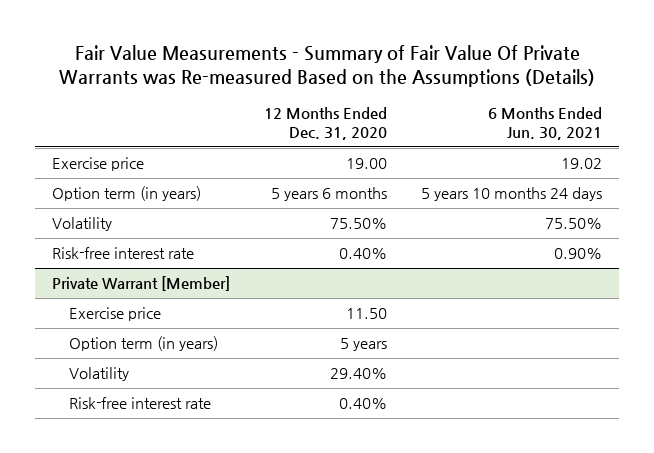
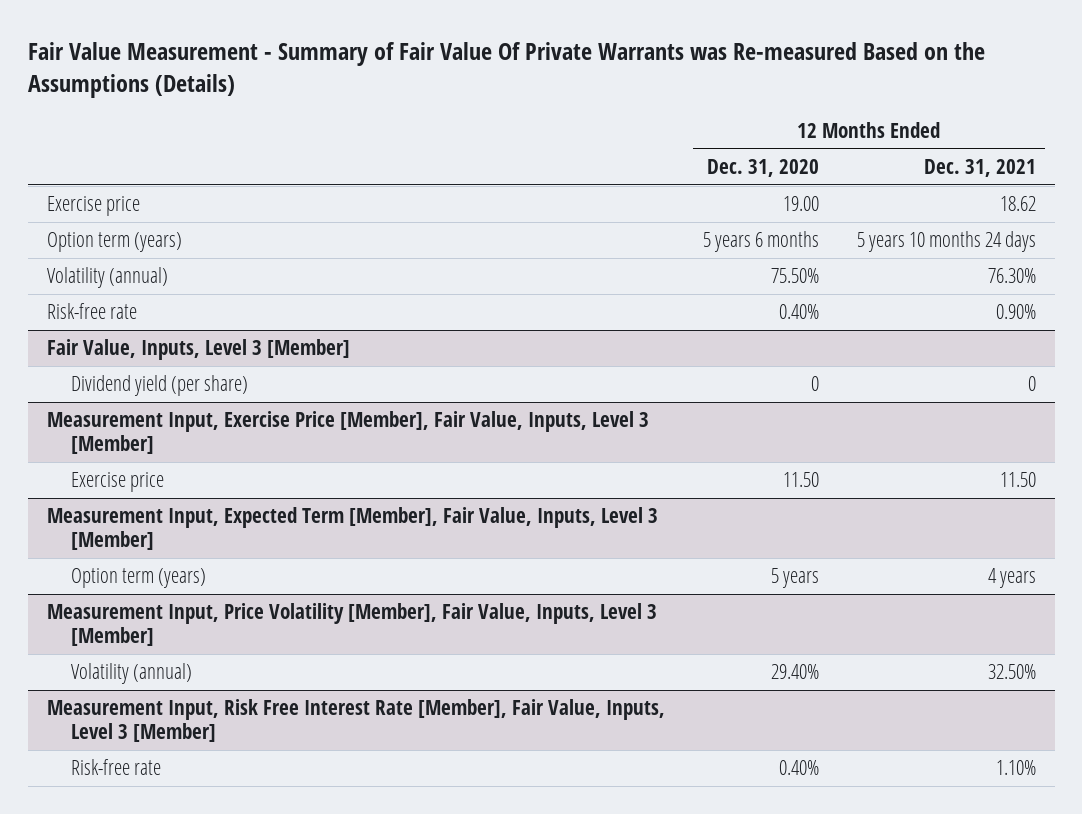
[58,44,595,87] Fair Value Measurements - Summary of Fair Value Of Private Warrants was Re-measured Based on the Assumptions (Details) -> [27,41,985,99] Fair Value Measurement - Summary of Fair Value Of Private Warrants was Re-measured Based on the Assumptions (Details)
[487,107,602,141] 6 Months Ended Jun. 30, 2021 -> none
none -> [923,159,1036,178] Dec. 31, 2021
[52,276,231,292] Private Warrant [Member] -> none
[52,186,202,202] Option term (in years) -> [46,232,182,253] Option term (years)
[52,217,113,232] Volatility -> [46,267,168,289] Volatility (annual)
[52,247,195,260] Risk-free interest rate -> [46,303,137,320] Risk-free rate
none -> [46,339,350,361] Fair Value, Inputs, Level 3 [Member]
none -> [71,375,249,397] Dividend yield (per share)
none -> [46,411,649,455] Measurement Input, Exercise Price [Member], Fair Value, Inputs, Level 3 [Member]
none -> [46,507,658,551] Measurement Input, Expected Term [Member], Fair Value, Inputs, Level 3 [Member]
[69,336,219,352] Option term (in years) -> [71,568,207,589] Option term (years)
none -> [46,603,657,647] Measurement Input, Price Volatility [Member], Fair Value, Inputs, Level 3 [Member]
[69,367,130,382] Volatility -> [71,663,193,685] Volatility (annual)
none -> [46,699,665,743] Measurement Input, Risk Free Interest Rate [Member], Fair Value, Inputs, Level 3 [Member]
[69,397,212,410] Risk-free interest rate -> [71,759,162,776] Risk-free rate

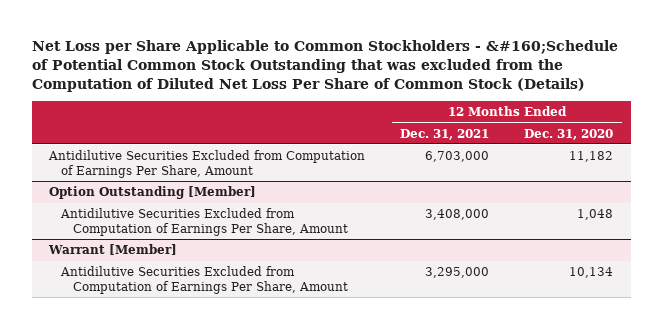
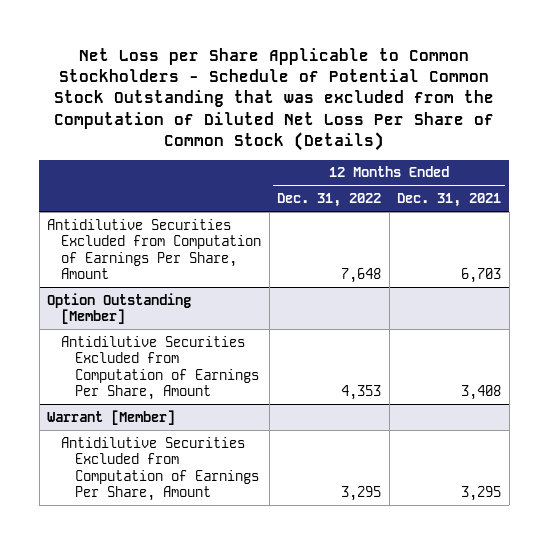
[31,39,618,92] Net Loss per Share Applicable to Common Stockholders - &#160;Schedule of Potential Common Stock Outstanding that was excluded from the Computation of Diluted Net Loss Per Share of Common Stock (Details) -> [54,47,495,151] Net Loss per Share Applicable to Common Stockholders - Schedule of Potential Common Stock Outstanding that was excluded from the Computation of Diluted Net Loss Per Share of Common Stock (Details)
[524,128,614,140] Dec. 31, 2020 -> none
none -> [277,192,382,207] Dec. 31, 2022
[425,151,490,163] 6,703,000 -> [461,268,502,284] 6,703
[425,209,490,221] 3,408,000 -> [461,385,502,401] 3,408
[425,267,490,279] 3,295,000 -> [461,486,502,502] 3,295

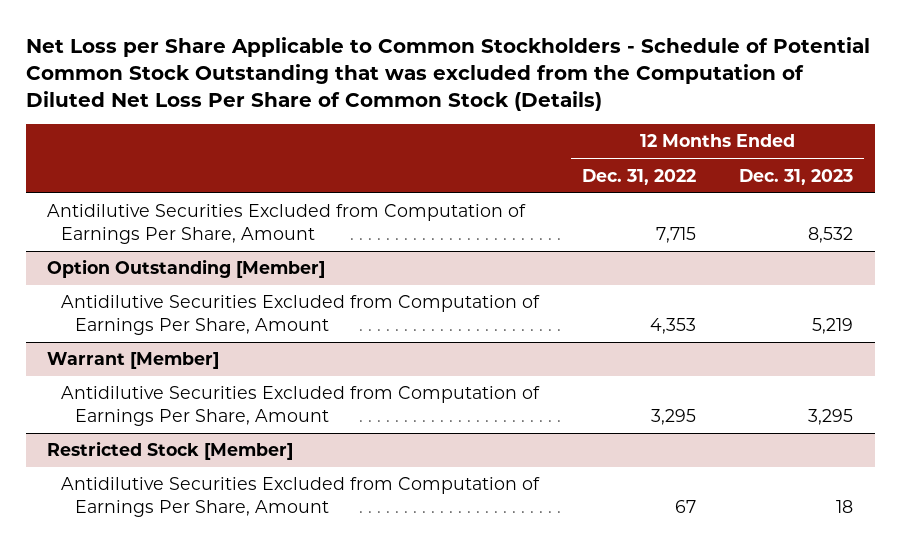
[397,192,502,207] Dec. 31, 2021 -> none
none -> [739,168,854,185] Dec. 31, 2023
[341,268,382,284] 7,648 -> [656,226,697,243] 7,715
none -> [47,441,294,461] Restricted Stock [Member]
none -> [61,477,541,517] Antidilutive Securities Excluded from Computation of Earnings Per Share, Amount

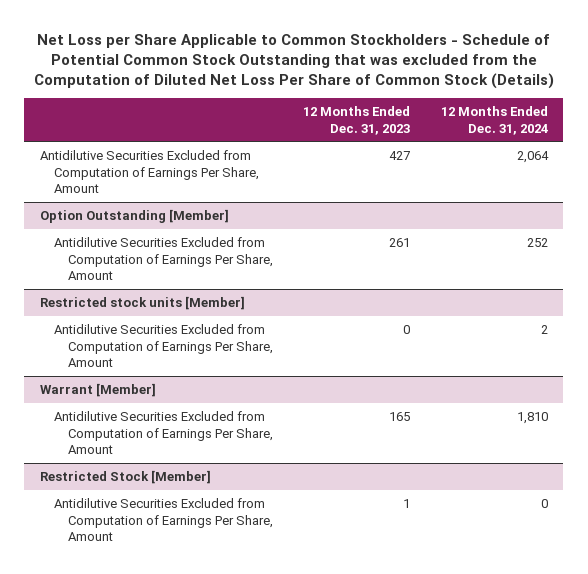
[582,168,697,185] Dec. 31, 2022 -> none
none -> [441,105,549,135] 12 Months Ended Dec. 31, 2024
[808,226,854,243] 8,532 -> [389,150,411,160] 427
[812,317,854,334] 5,219 -> [389,237,411,247] 261
none -> [39,295,245,310] Restricted stock units [Member]
none -> [53,323,273,368] Antidilutive Securities Excluded from Computation of Earnings Per Share, Amount
[808,408,854,425] 3,295 -> [389,411,411,421] 165
[836,499,854,513] 18 -> [403,498,411,508] 1

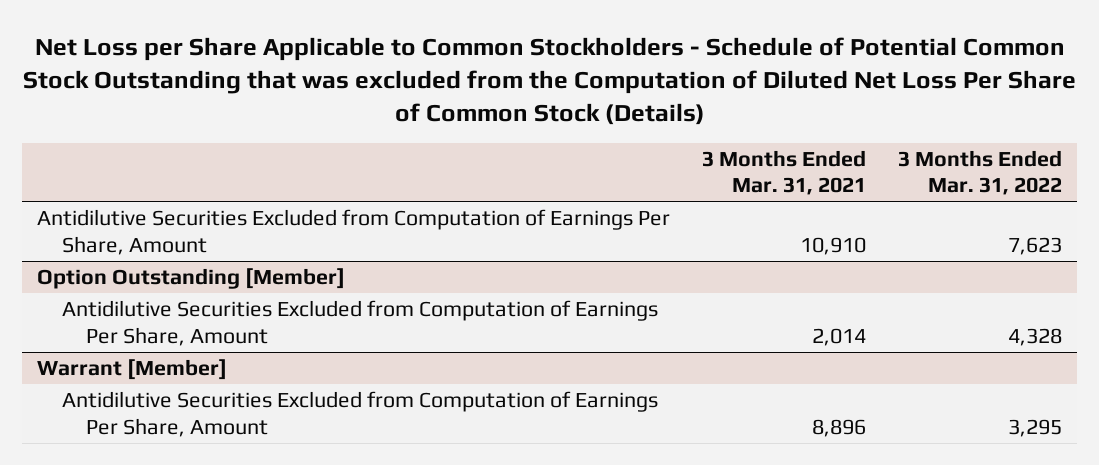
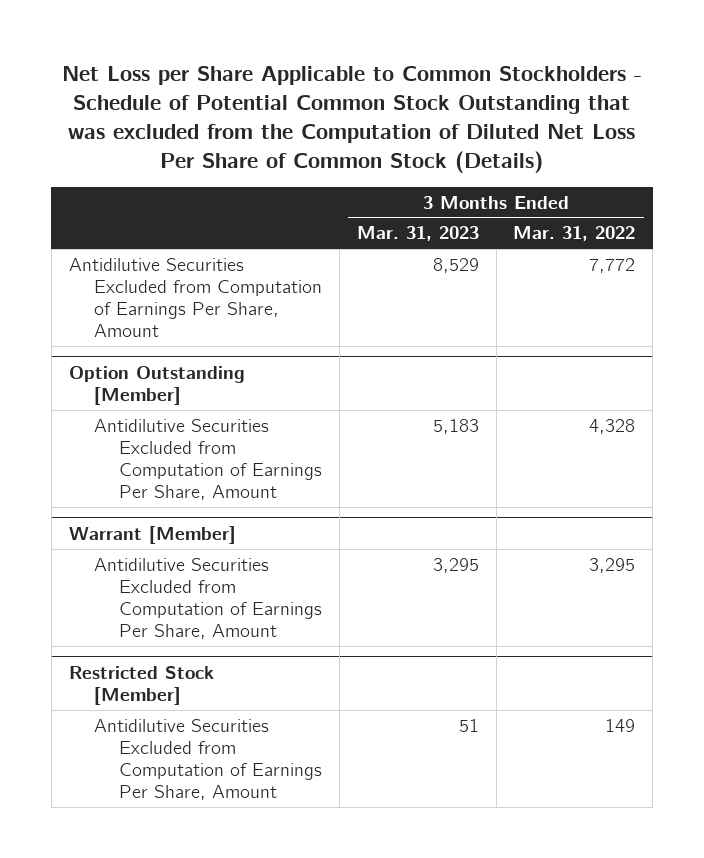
[702,149,867,196] 3 Months Ended Mar. 31, 2021 -> none
none -> [356,226,479,242] Mar. 31, 2023
[1007,236,1062,255] 7,623 -> [589,257,636,273] 7,772
none -> [68,665,214,705] Restricted Stock [Member]
none -> [94,718,323,800] Antidilutive Securities Excluded from Computation of Earnings Per Share, Amount

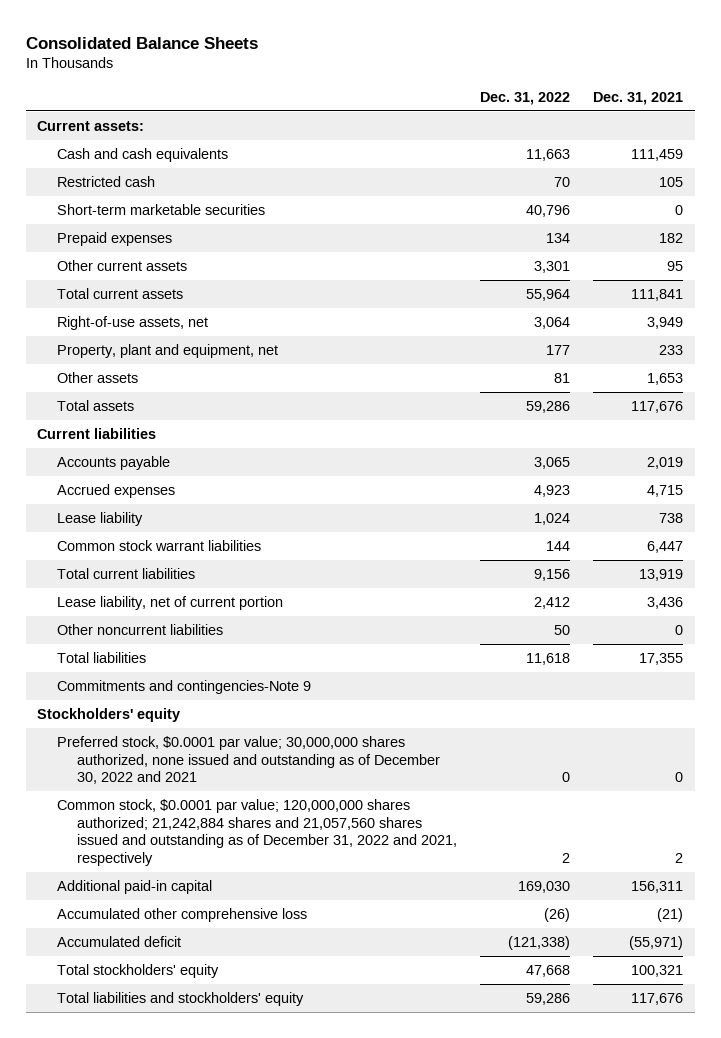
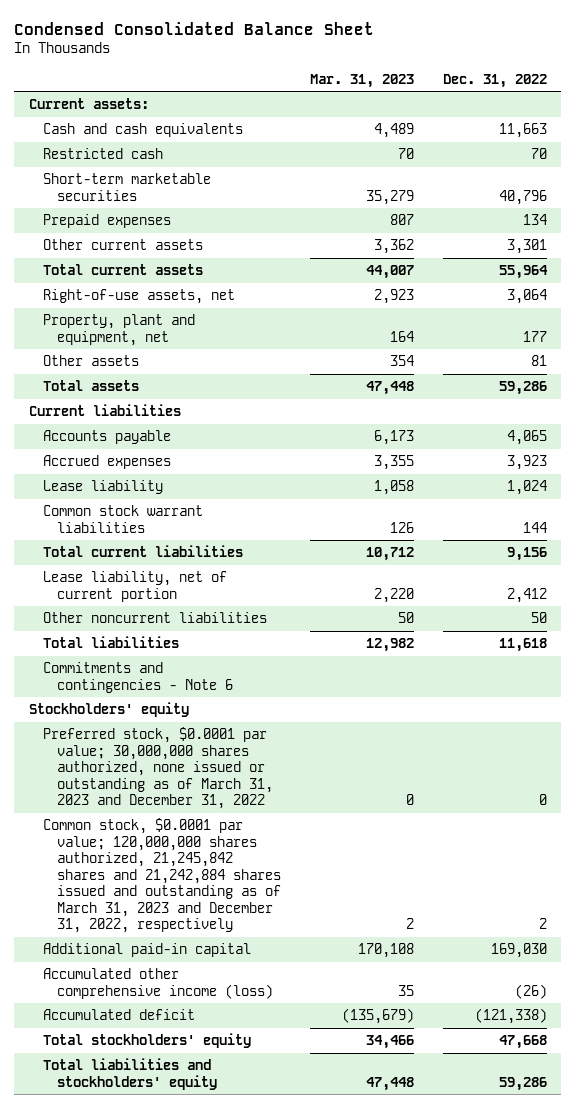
[25,36,258,49] Consolidated Balance Sheets -> [14,22,375,36] Condensed Consolidated Balance Sheet
[593,91,684,105] Dec. 31, 2021 -> none
none -> [310,73,415,88] Mar. 31, 2023
[534,457,571,470] 3,065 -> [506,429,547,445] 4,065
[534,485,571,498] 4,923 -> [506,454,547,470] 3,923
[57,680,312,695] Commitments and contingencies-Note 9 -> [43,661,234,693] Commitments and contingencies - Note 6
[57,736,441,785] Preferred stock, $0.0001 par value; 30,000,000 shares authorized, none issued and outstanding as of December 30, 2022 and 2021 -> [43,726,274,810] Preferred stock, $0.0001 par value; 30,000,000 shares authorized, none issued or outstanding as of March 31, 2023 and December 31, 2022
[57,799,458,867] Common stock, $0.0001 par value; 120,000,000 shares authorized; 21,242,884 shares and 21,057,560 shares issued and outstanding as of December 31, 2022 and 2021, respectively -> [43,817,282,934] Common stock, $0.0001 par value; 120,000,000 shares authorized, 21,245,842 shares and 21,242,884 shares issued and outstanding as of March 31, 2023 and December 31, 2022, respectively
[57,908,308,923] Accumulated other comprehensive loss -> [43,967,274,999] Accumulated other comprehensive income (loss)

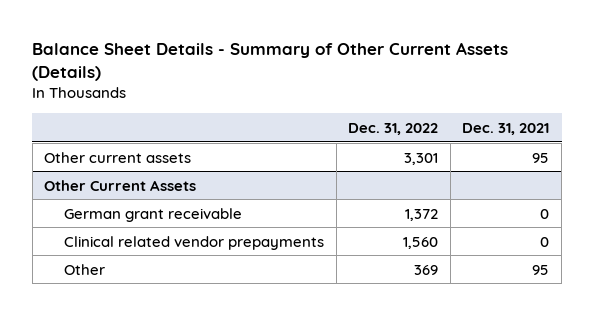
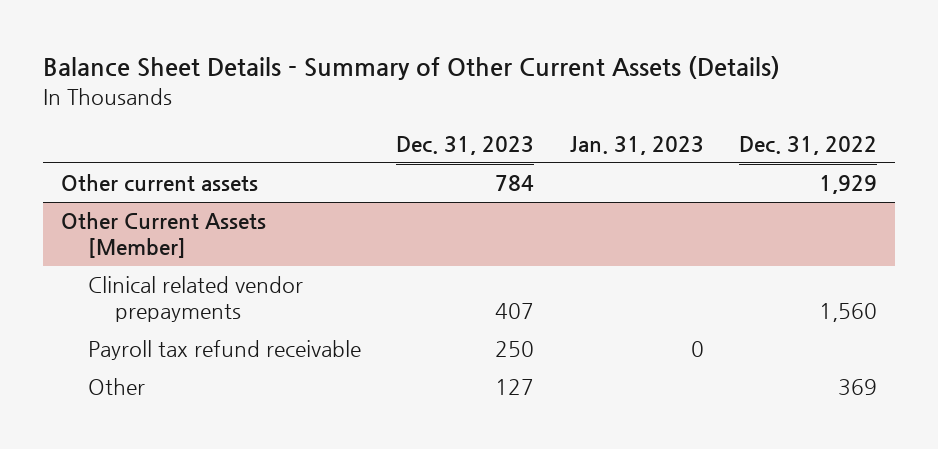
[462,122,550,135] Dec. 31, 2021 -> none
none -> [396,136,535,156] Dec. 31, 2023
none -> [569,136,704,156] Jan. 31, 2023
[64,207,243,222] German grant receivable -> none
[404,152,439,165] 3,301 -> [819,175,878,195] 1,929
[44,179,197,191] Other Current Assets -> [60,212,266,258] Other Current Assets [Member]
none -> [87,340,361,361] Payroll tax refund receivable

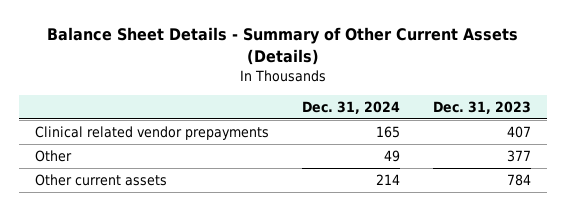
[569,136,704,156] Jan. 31, 2023 -> none
[739,136,878,156] Dec. 31, 2022 -> none
none -> [302,100,401,114] Dec. 31, 2024
[60,212,266,258] Other Current Assets [Member] -> none
[87,340,361,361] Payroll tax refund receivable -> none
[495,379,535,396] 127 -> [506,150,531,163] 377
[60,174,258,193] Other current assets -> [35,174,168,187] Other current assets

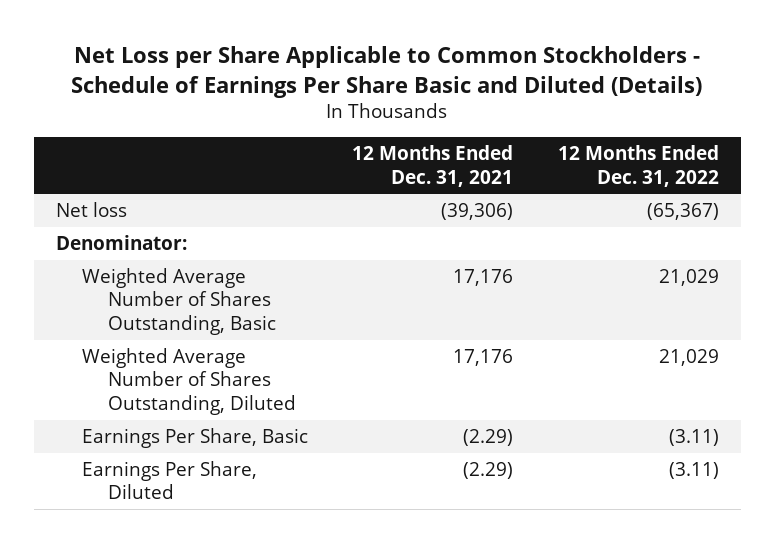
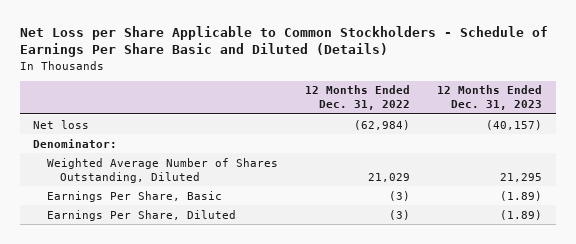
[352,145,514,187] 12 Months Ended Dec. 31, 2021 -> none
none -> [437,85,543,111] 12 Months Ended Dec. 31, 2023
[646,203,719,221] (65,367) -> [353,119,410,130] (62,984)
[81,268,276,335] Weighted Average Number of Shares Outstanding, Basic -> none
[668,429,719,447] (3.11) -> [388,190,410,201] (3)
[668,462,719,480] (3.11) -> [388,209,410,220] (3)

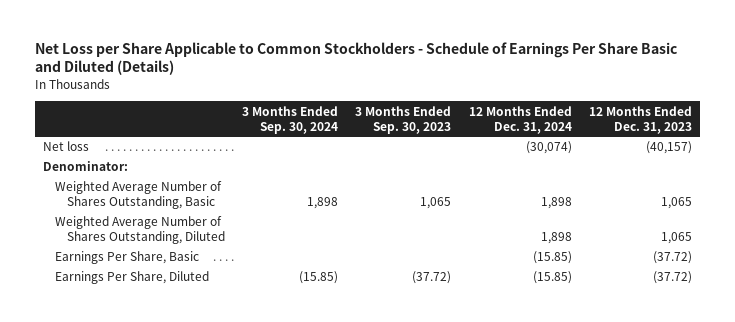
[304,85,410,111] 12 Months Ended Dec. 31, 2022 -> none
none -> [242,105,339,134] 3 Months Ended Sep. 30, 2024
none -> [355,105,452,134] 3 Months Ended Sep. 30, 2023
none -> [468,105,572,134] 12 Months Ended Dec. 31, 2024
none -> [55,181,223,210] Weighted Average Number of Shares Outstanding, Basic
[500,172,543,182] 21,295 -> [660,232,692,245] 1,065
[500,190,543,201] (1.89) -> [652,251,692,265] (37.72)
[500,209,543,220] (1.89) -> [652,271,692,285] (37.72)

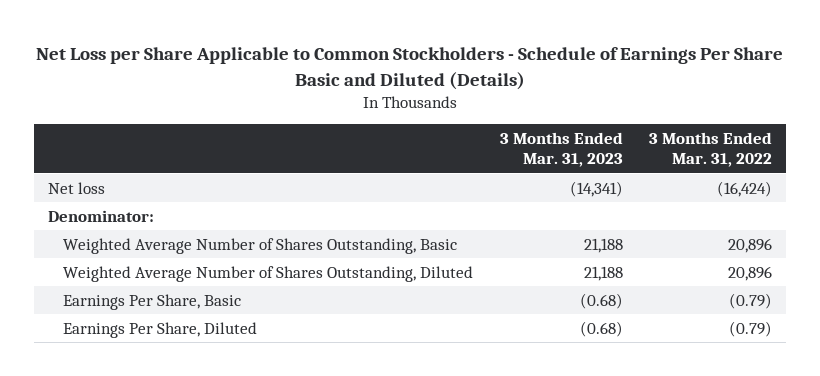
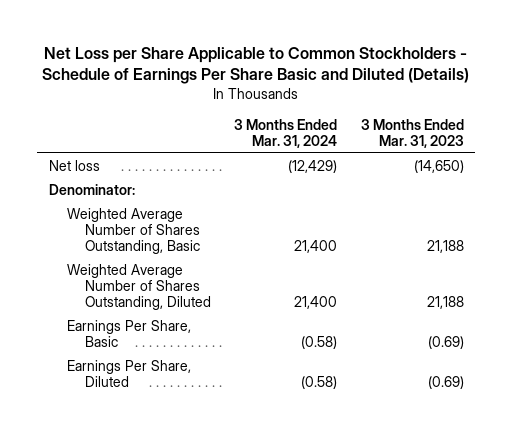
[649,132,773,168] 3 Months Ended Mar. 31, 2022 -> none
none -> [234,118,338,149] 3 Months Ended Mar. 31, 2024
[569,180,623,197] (14,341) -> [413,159,464,173] (14,650)
[579,292,623,309] (0.68) -> [427,336,464,350] (0.69)
[579,320,623,337] (0.68) -> [427,376,464,390] (0.69)

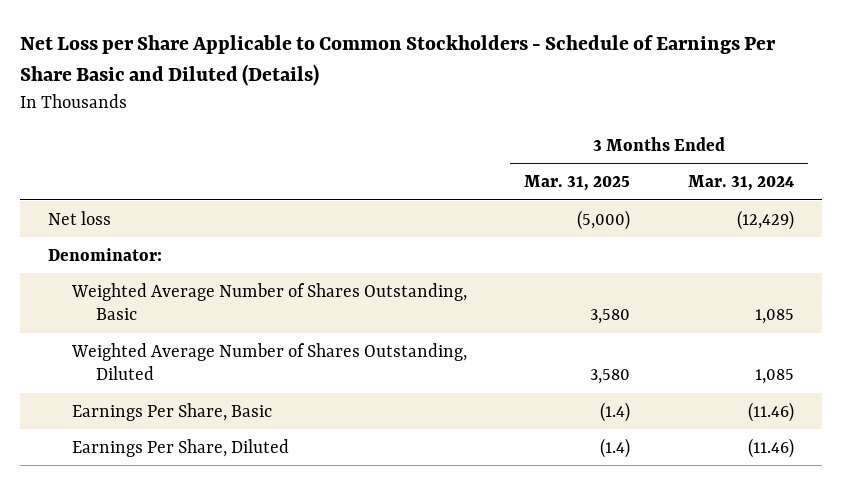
[360,118,464,149] 3 Months Ended Mar. 31, 2023 -> none
none -> [524,175,631,192] Mar. 31, 2025
[294,240,338,254] 21,400 -> [754,309,794,325] 1,085
[294,296,338,310] 21,400 -> [754,369,794,385] 1,085
[301,336,338,350] (0.58) -> [747,401,794,422] (11.46)
[301,376,338,390] (0.58) -> [747,437,794,458] (11.46)

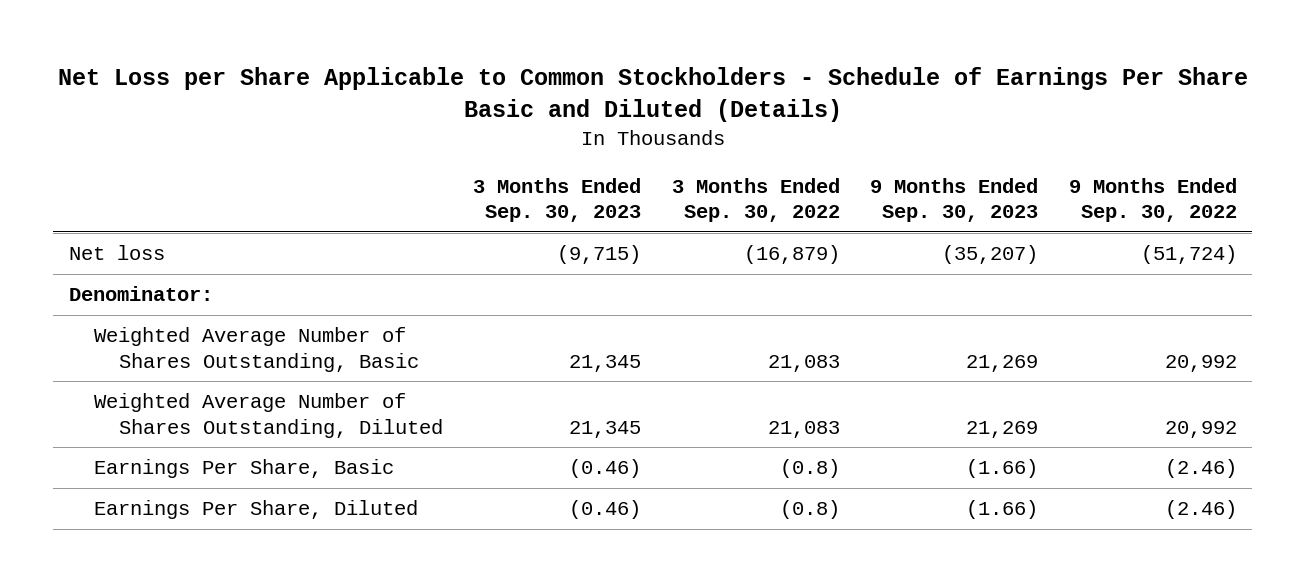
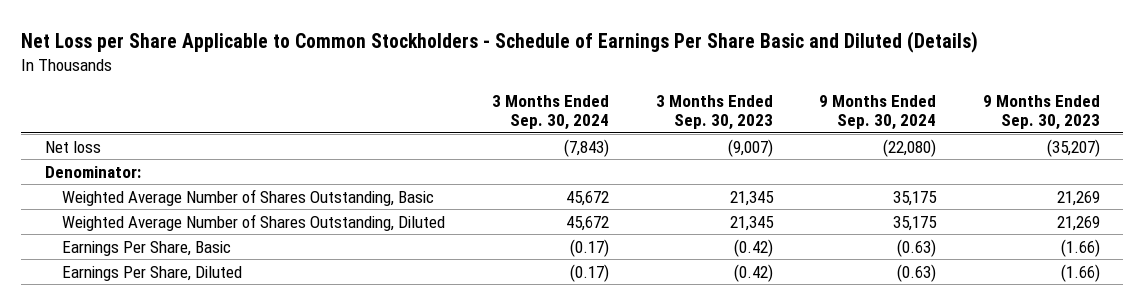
[671,177,840,222] 3 Months Ended Sep. 30, 2022 -> none
[1069,177,1238,222] 9 Months Ended Sep. 30, 2022 -> none
none -> [491,94,609,131] 3 Months Ended Sep. 30, 2024
none -> [819,94,937,131] 9 Months Ended Sep. 30, 2024
[557,245,642,265] (9,715) -> [727,138,773,157] (9,007)
[569,459,642,479] (0.46) -> [733,238,773,257] (0.42)
[569,500,642,520] (0.46) -> [733,263,773,282] (0.42)

